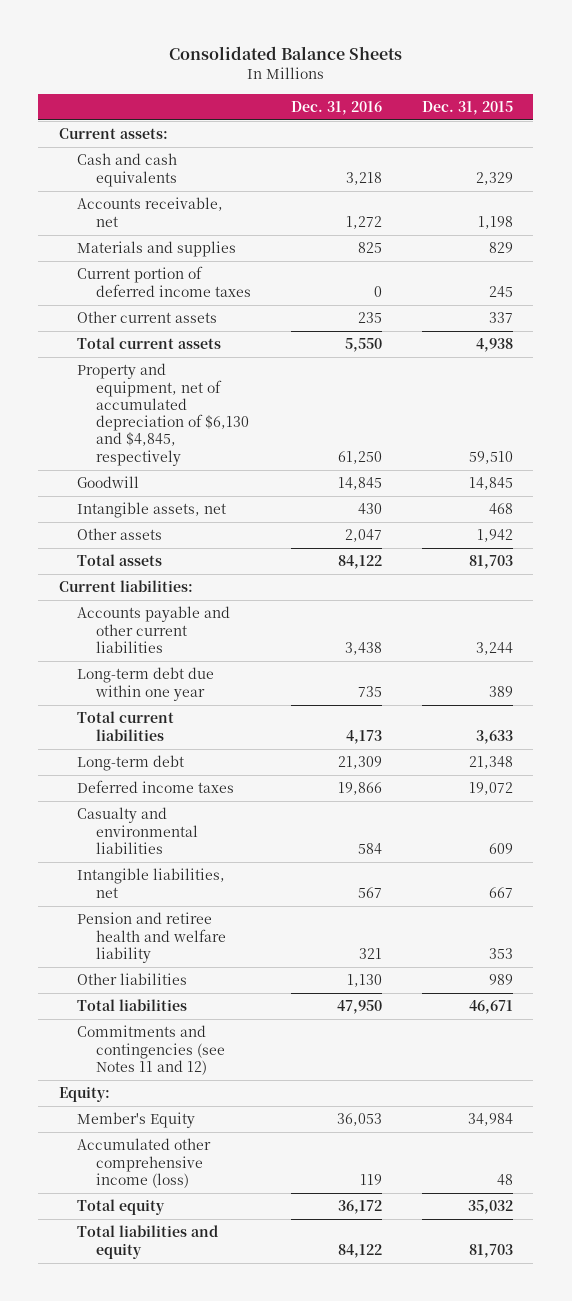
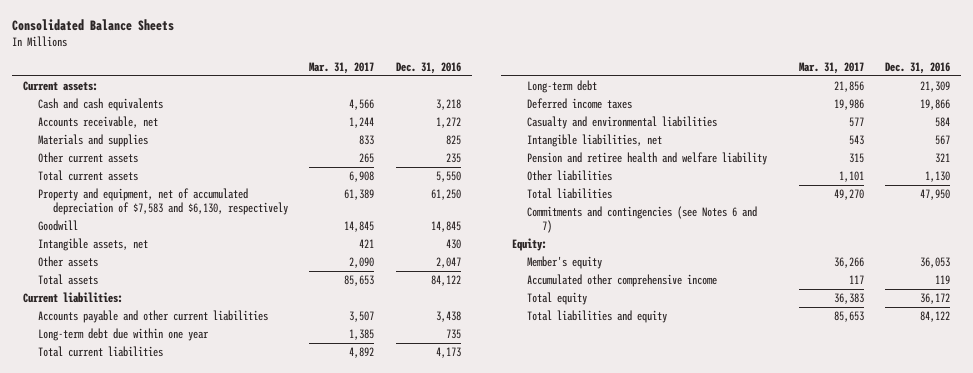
[422,100,514,115] Dec. 31, 2015 -> none
none -> [309,61,375,74] Mar. 31, 2017
[77,266,251,297] Current portion of deferred income taxes -> none
[77,363,249,466] Property and equipment, net of accumulated depreciation of $6,130 and $4,845, respectively -> [37,187,288,216] Property and equipment, net of accumulated depreciation of $7,583 and $6,130, respectively
[77,1025,225,1075] Commitments and contingencies (see Notes 11 and 12) -> [527,205,758,234] Commitments and contingencies (see Notes 6 and 7)
[77,1112,196,1129] Member's Equity -> [527,255,603,269] Member's equity
[77,1138,212,1188] Accumulated other comprehensive income (loss) -> [527,273,718,287] Accumulated other comprehensive income

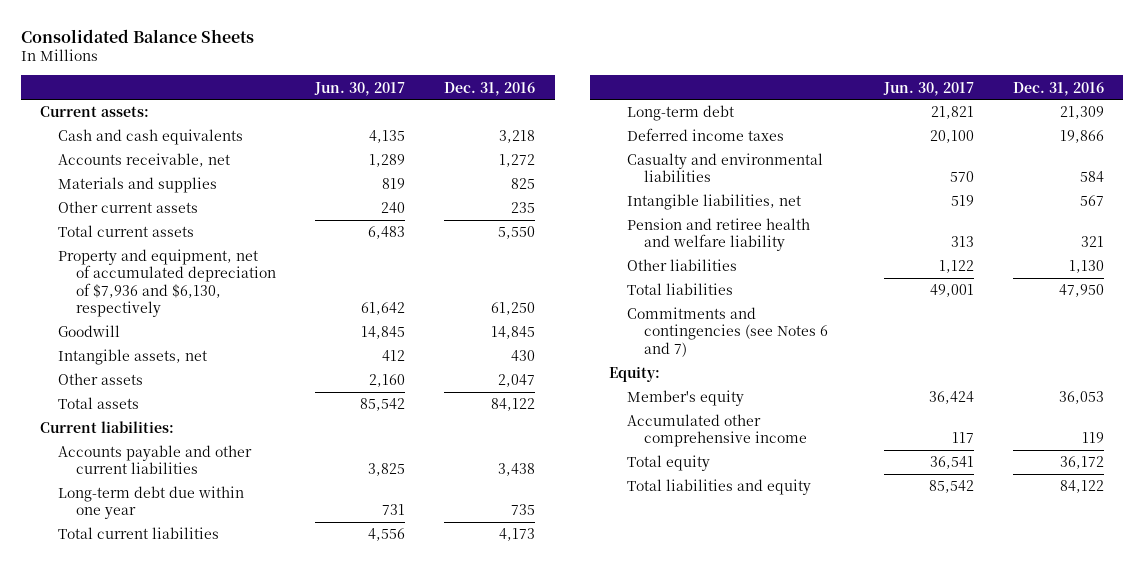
[309,61,375,74] Mar. 31, 2017 -> none
none -> [313,81,405,96] Jun. 30, 2017
[37,187,288,216] Property and equipment, net of accumulated depreciation of $7,583 and $6,130, respectively -> [58,249,276,318] Property and equipment, net of accumulated depreciation of $7,936 and $6,130, respectively

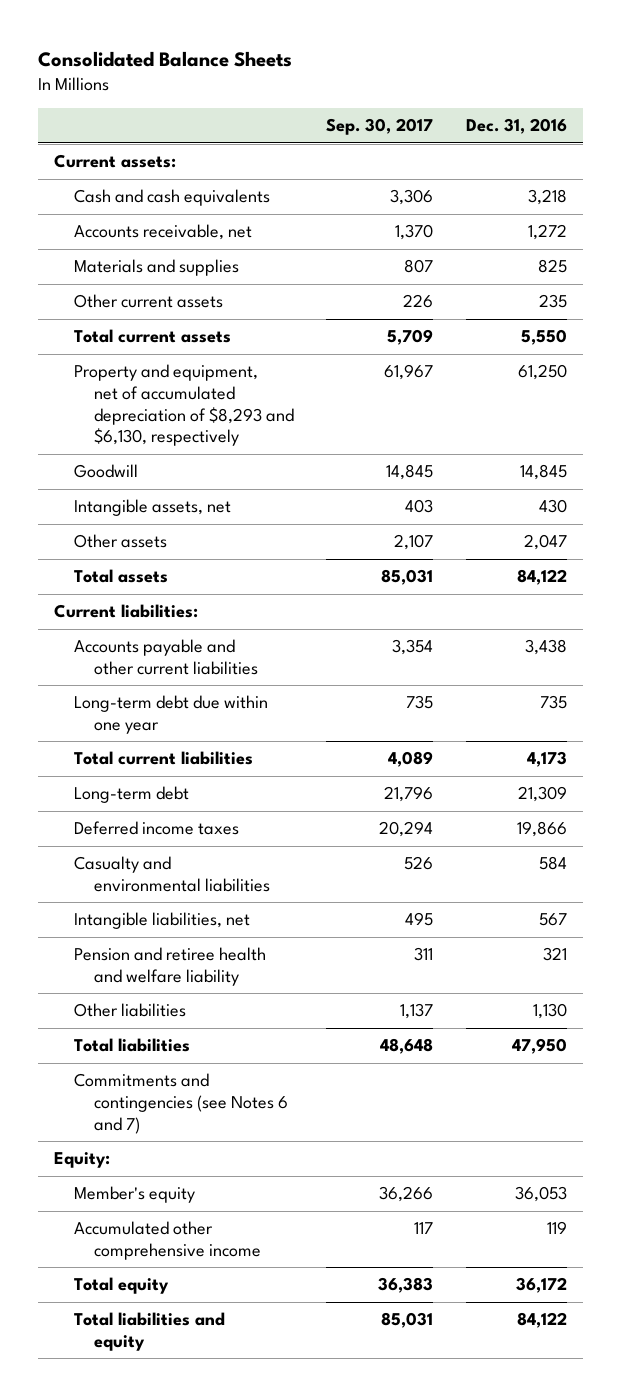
[313,81,405,96] Jun. 30, 2017 -> none
none -> [326,118,434,136] Sep. 30, 2017
[58,249,276,318] Property and equipment, net of accumulated depreciation of $7,936 and $6,130, respectively -> [73,364,294,447] Property and equipment, net of accumulated depreciation of $8,293 and $6,130, respectively

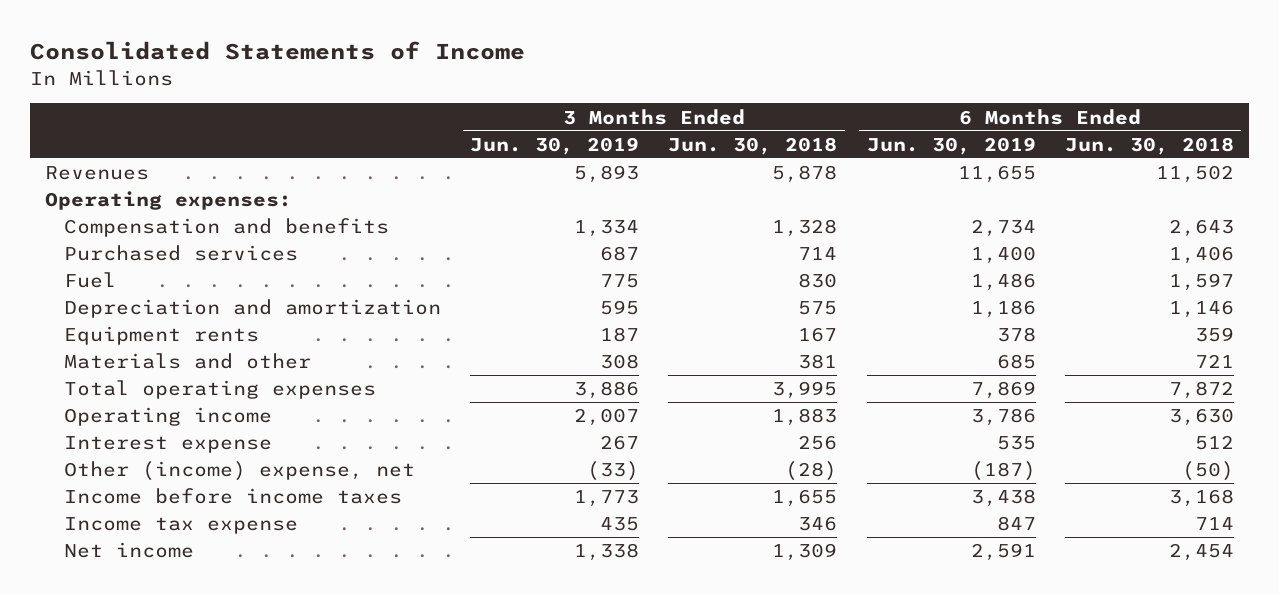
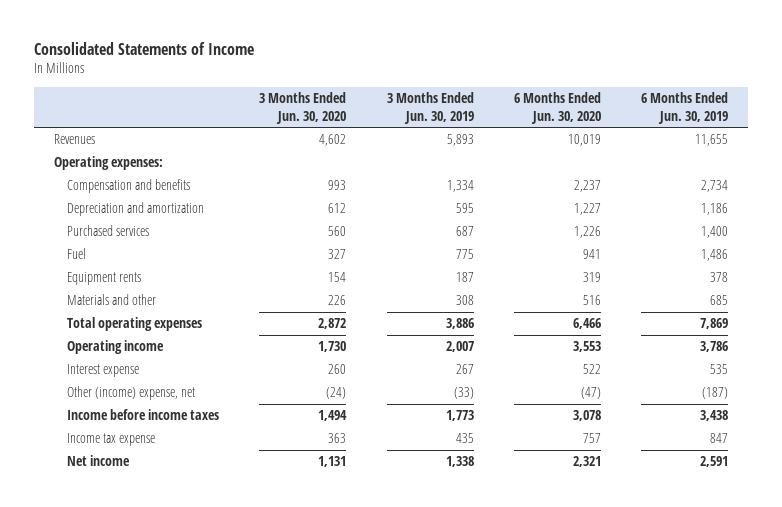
[668,136,838,155] Jun. 30, 2018 -> none
[1065,136,1235,155] Jun. 30, 2018 -> none
none -> [259,92,347,124] 3 Months Ended Jun. 30, 2020
none -> [513,92,601,124] 6 Months Ended Jun. 30, 2020
[63,299,441,319] Depreciation and amortization -> [67,202,205,217] Depreciation and amortization

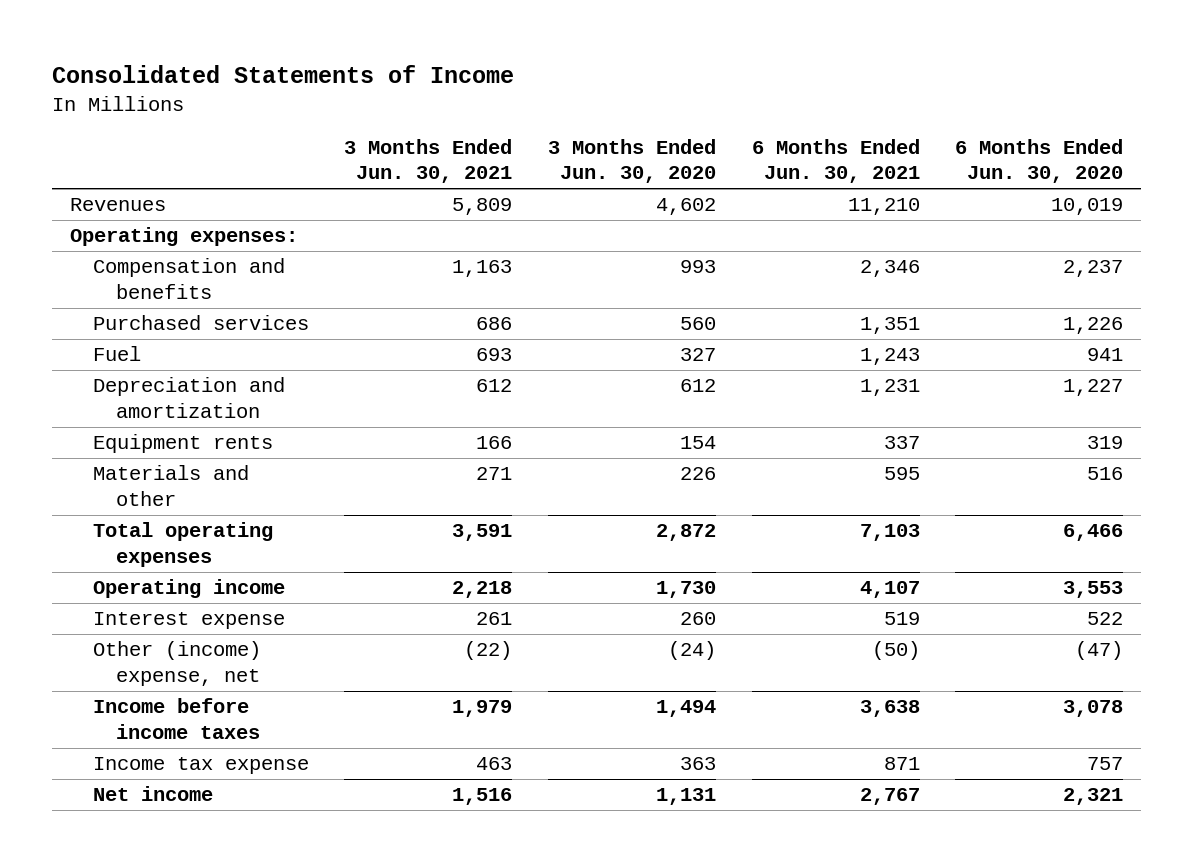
[386,92,474,124] 3 Months Ended Jun. 30, 2019 -> none
[640,92,728,124] 6 Months Ended Jun. 30, 2019 -> none
none -> [344,138,513,184] 3 Months Ended Jun. 30, 2021
none -> [751,138,920,184] 6 Months Ended Jun. 30, 2021
[67,202,205,217] Depreciation and amortization -> [92,377,285,419] Depreciation and amortization

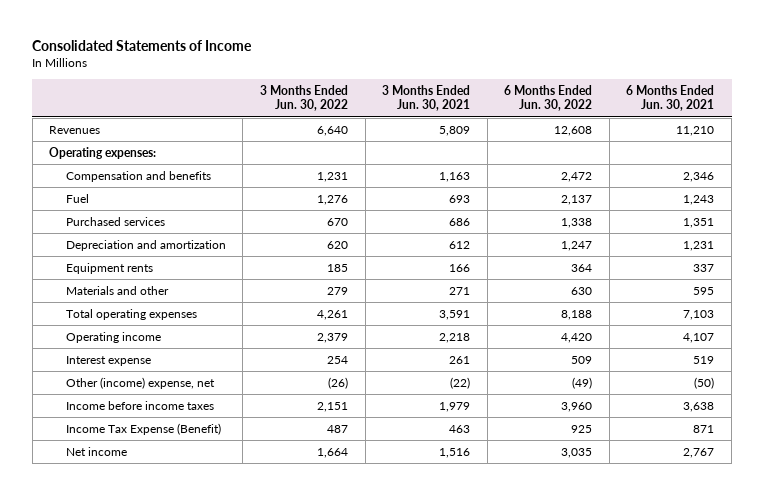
[547,138,716,184] 3 Months Ended Jun. 30, 2020 -> none
[955,138,1124,184] 6 Months Ended Jun. 30, 2020 -> none
none -> [260,85,349,112] 3 Months Ended Jun. 30, 2022
none -> [504,85,593,112] 6 Months Ended Jun. 30, 2022
[92,315,309,331] Purchased services -> [65,217,165,227] Purchased services
[92,757,309,775] Income tax expense -> [65,423,221,436] Income Tax Expense (Benefit)

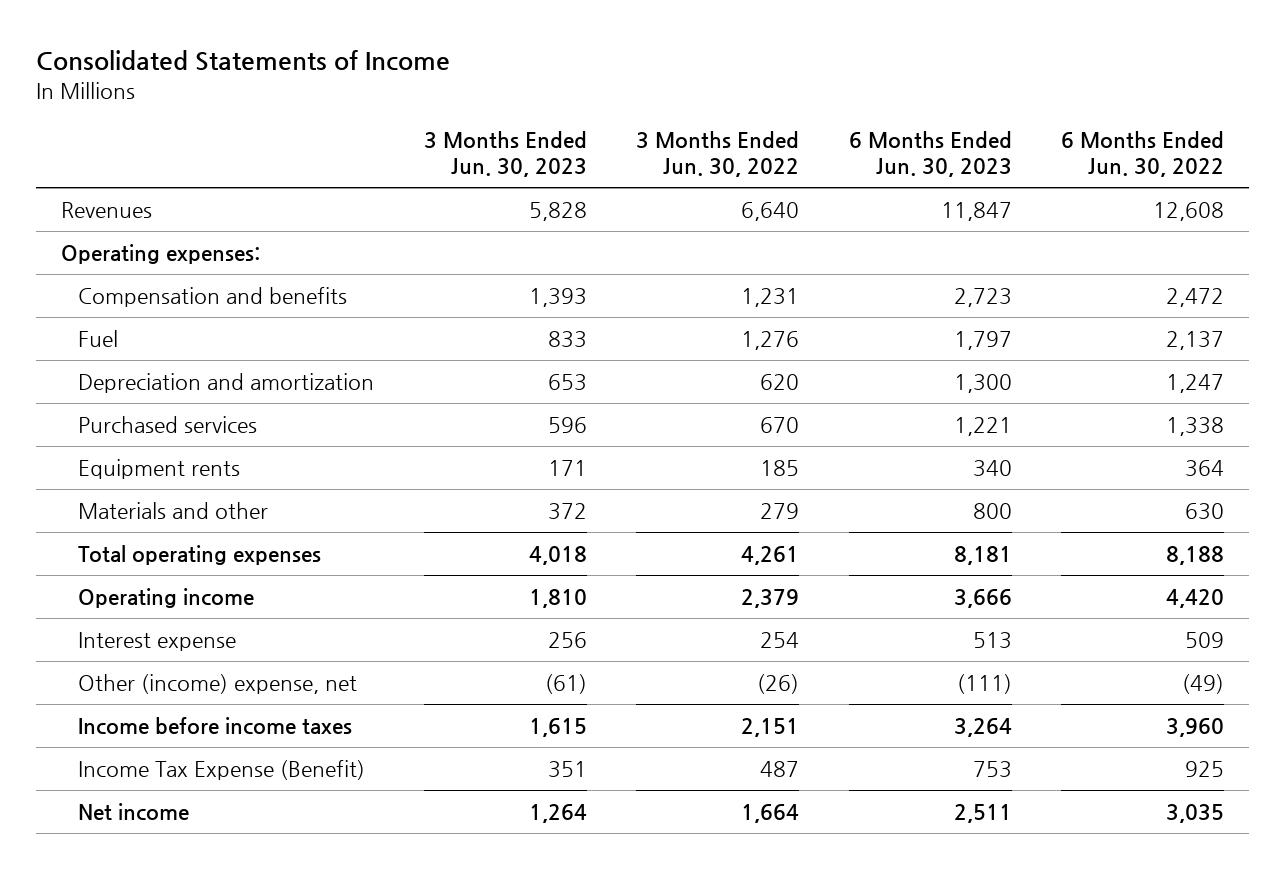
[382,85,471,112] 3 Months Ended Jun. 30, 2021 -> none
[626,85,715,112] 6 Months Ended Jun. 30, 2021 -> none
none -> [423,131,587,178] 3 Months Ended Jun. 30, 2023
none -> [848,131,1012,178] 6 Months Ended Jun. 30, 2023
[65,217,165,227] Purchased services -> [78,415,258,433] Purchased services

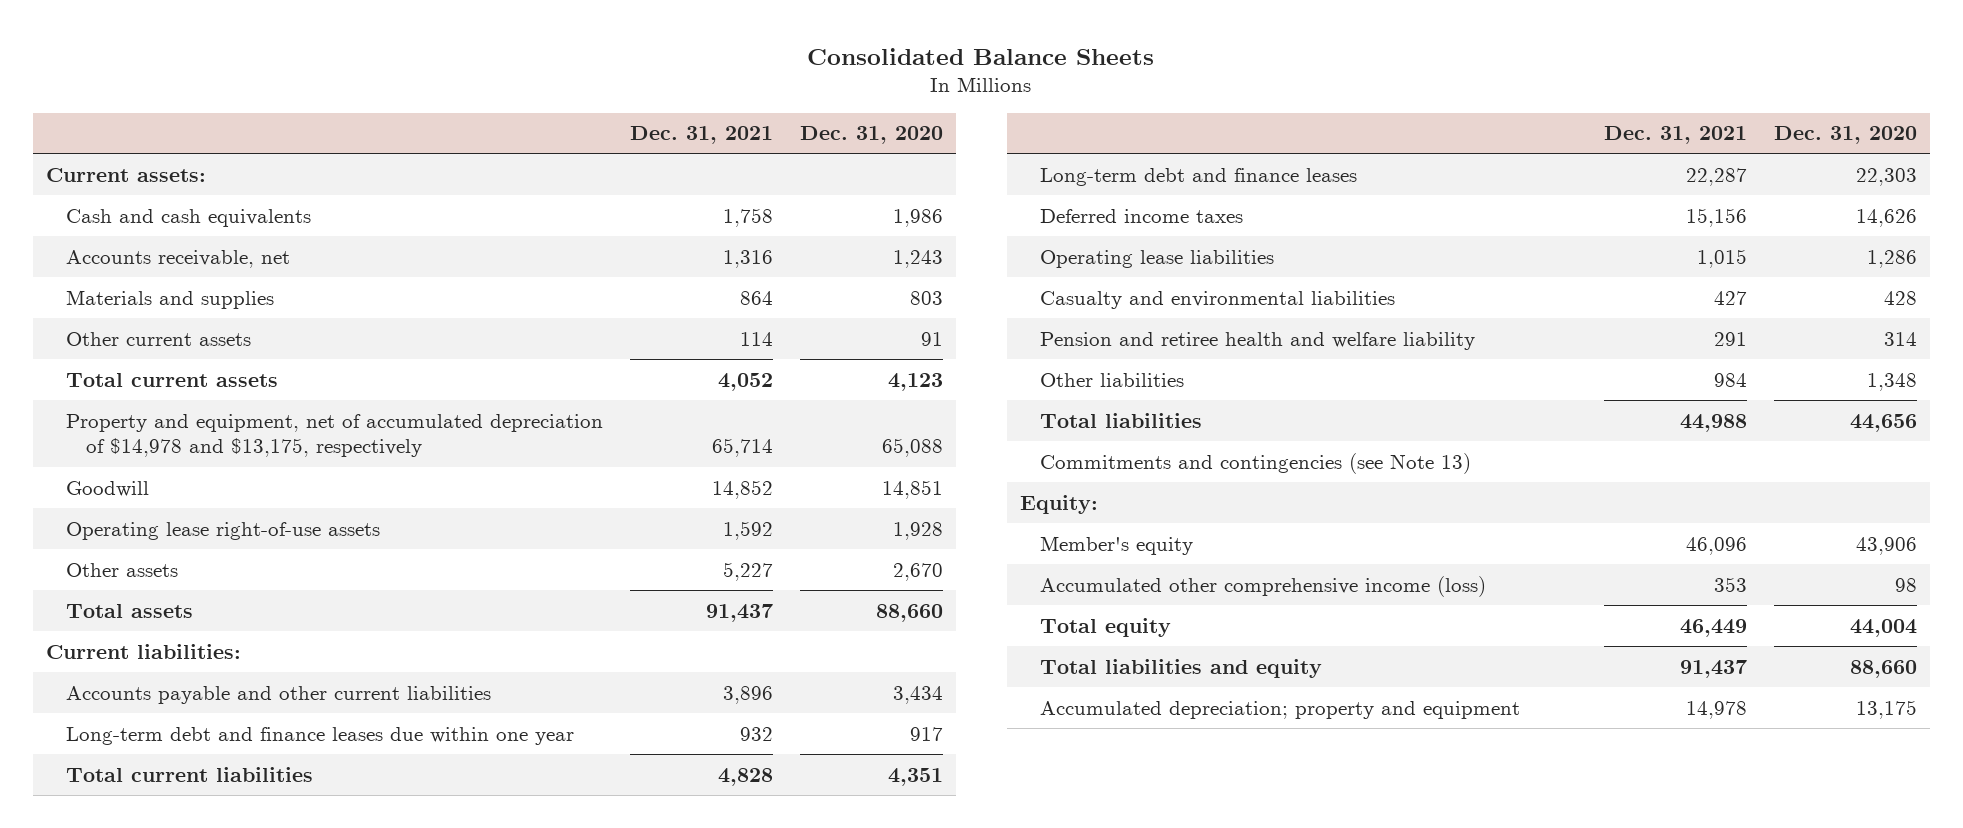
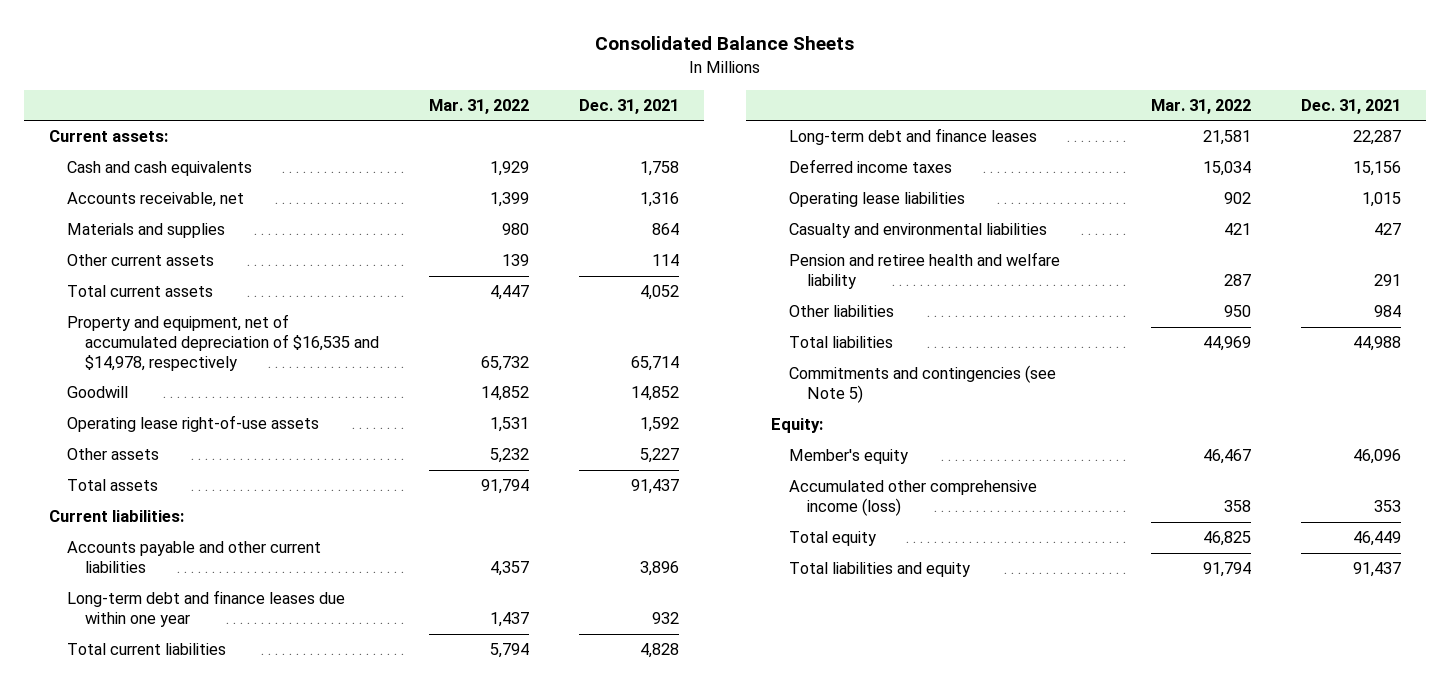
[799,126,943,145] Dec. 31, 2020 -> none
none -> [429,98,530,114] Mar. 31, 2022
[66,413,604,458] Property and equipment, net of accumulated depreciation of $14,978 and $13,175, respectively -> [67,314,380,371] Property and equipment, net of accumulated depreciation of $16,535 and $14,978, respectively
[1040,452,1472,474] Commitments and contingencies (see Note 13) -> [789,365,1057,404] Commitments and contingencies (see Note 5)
[1040,700,1521,719] Accumulated depreciation; property and equipment -> none

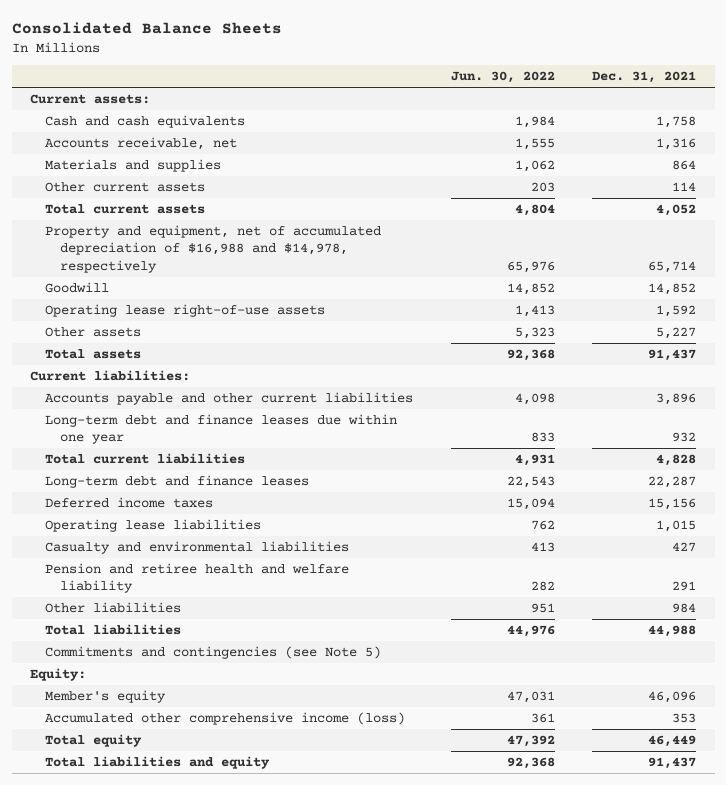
[429,98,530,114] Mar. 31, 2022 -> none
none -> [450,71,555,84] Jun. 30, 2022
[67,314,380,371] Property and equipment, net of accumulated depreciation of $16,535 and $14,978, respectively -> [45,224,382,273] Property and equipment, net of accumulated depreciation of $16,988 and $14,978, respectively

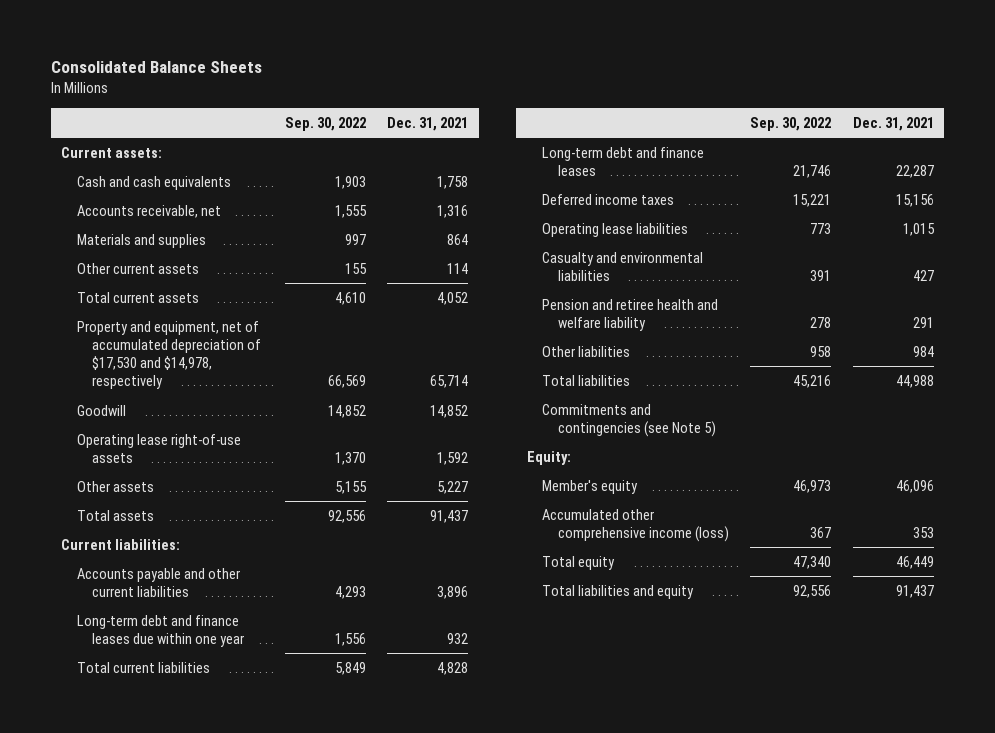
[450,71,555,84] Jun. 30, 2022 -> none
none -> [284,116,366,131] Sep. 30, 2022
[45,224,382,273] Property and equipment, net of accumulated depreciation of $16,988 and $14,978, respectively -> [76,320,262,390] Property and equipment, net of accumulated depreciation of $17,530 and $14,978, respectively

